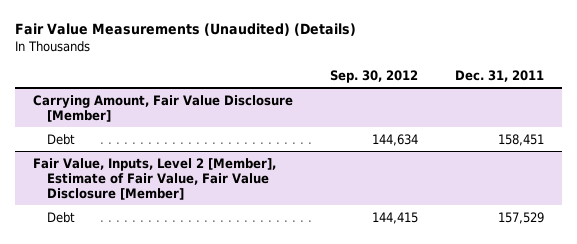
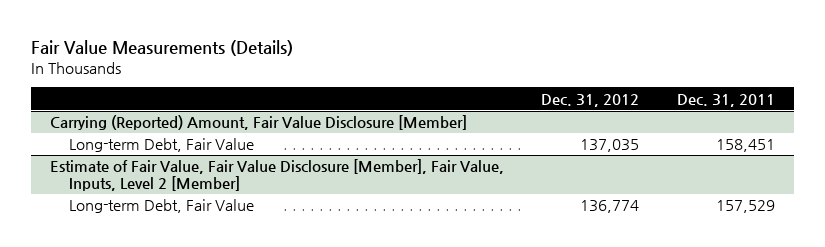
[14,22,356,36] Fair Value Measurements (Unaudited) (Details) -> [30,40,293,57] Fair Value Measurements (Details)
[329,69,418,83] Sep. 30, 2012 -> none
none -> [541,93,640,107] Dec. 31, 2012
[33,94,294,122] Carrying Amount, Fair Value Disclosure [Member] -> [49,115,467,131] Carrying (Reported) Amount, Fair Value Disclosure [Member]
[46,133,75,145] Debt -> [69,138,255,153] Long-term Debt, Fair Value
[33,157,277,200] Fair Value, Inputs, Level 2 [Member], Estimate of Fair Value, Fair Value Disclosure [Member] -> [49,159,504,192] Estimate of Fair Value, Fair Value Disclosure [Member], Fair Value, Inputs, Level 2 [Member]
[46,211,75,223] Debt -> [69,199,255,214] Long-term Debt, Fair Value

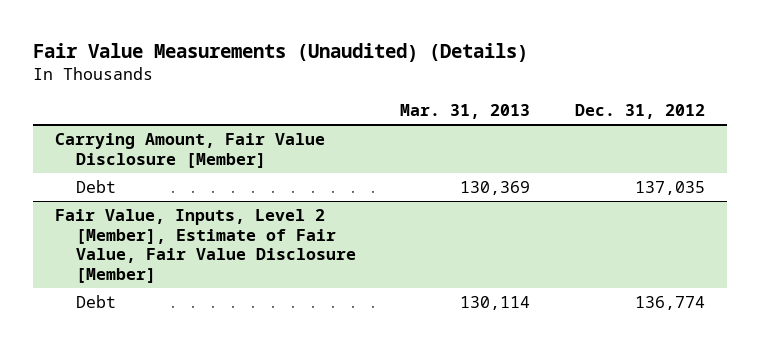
[30,40,293,57] Fair Value Measurements (Details) -> [32,42,528,62] Fair Value Measurements (Unaudited) (Details)
[676,93,775,107] Dec. 31, 2011 -> none
none -> [400,104,531,120] Mar. 31, 2013
[49,115,467,131] Carrying (Reported) Amount, Fair Value Disclosure [Member] -> [54,132,325,168] Carrying Amount, Fair Value Disclosure [Member]
[69,138,255,153] Long-term Debt, Fair Value -> [76,179,117,193] Debt
[49,159,504,192] Estimate of Fair Value, Fair Value Disclosure [Member], Fair Value, Inputs, Level 2 [Member] -> [54,208,357,284] Fair Value, Inputs, Level 2 [Member], Estimate of Fair Value, Fair Value Disclosure [Member]
[69,199,255,214] Long-term Debt, Fair Value -> [76,294,117,308] Debt

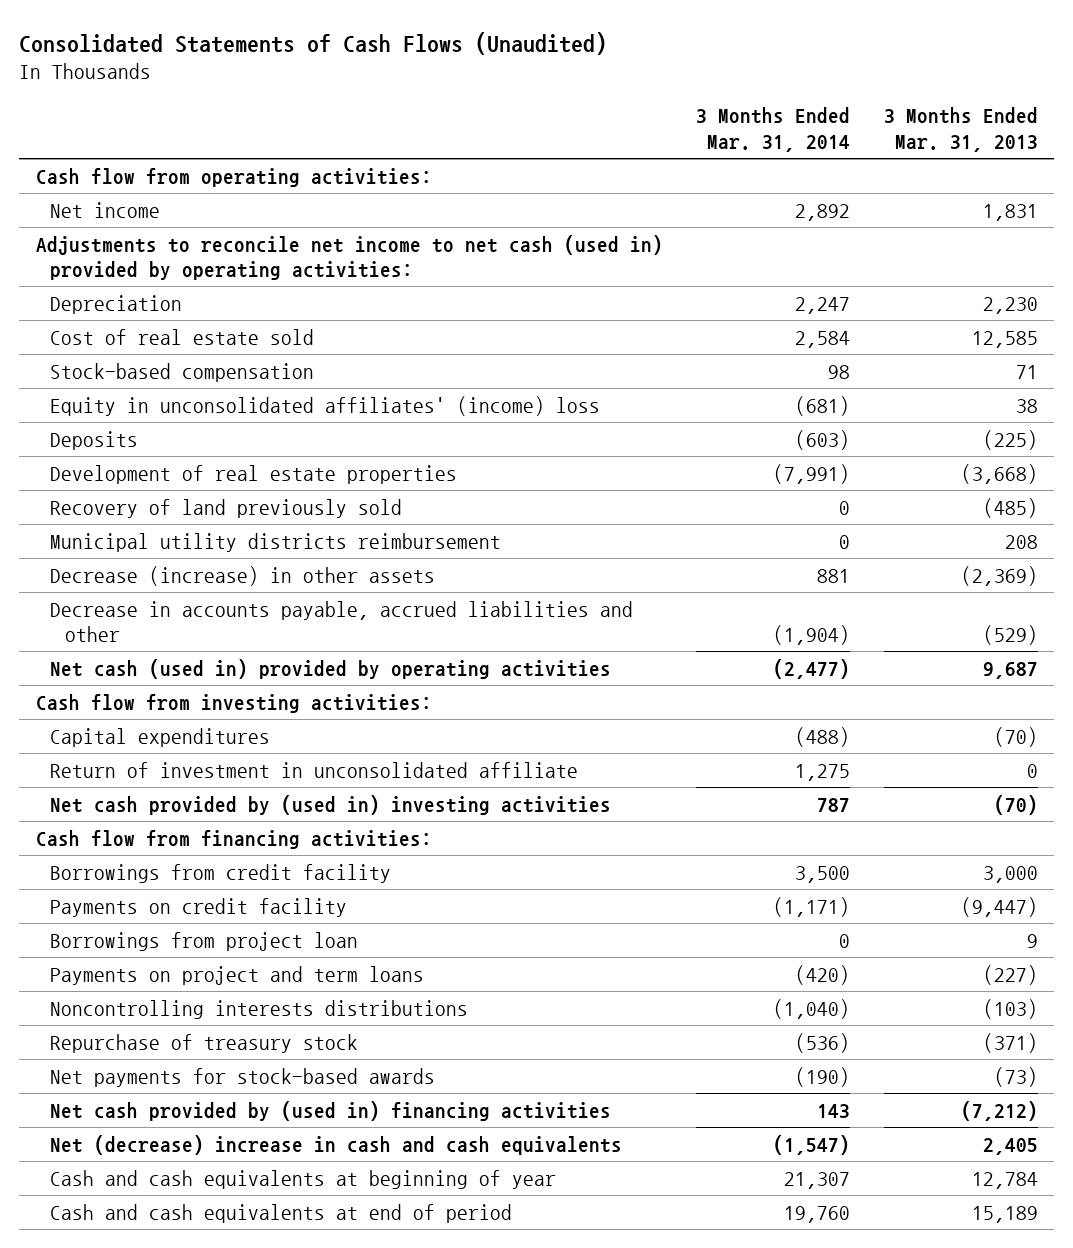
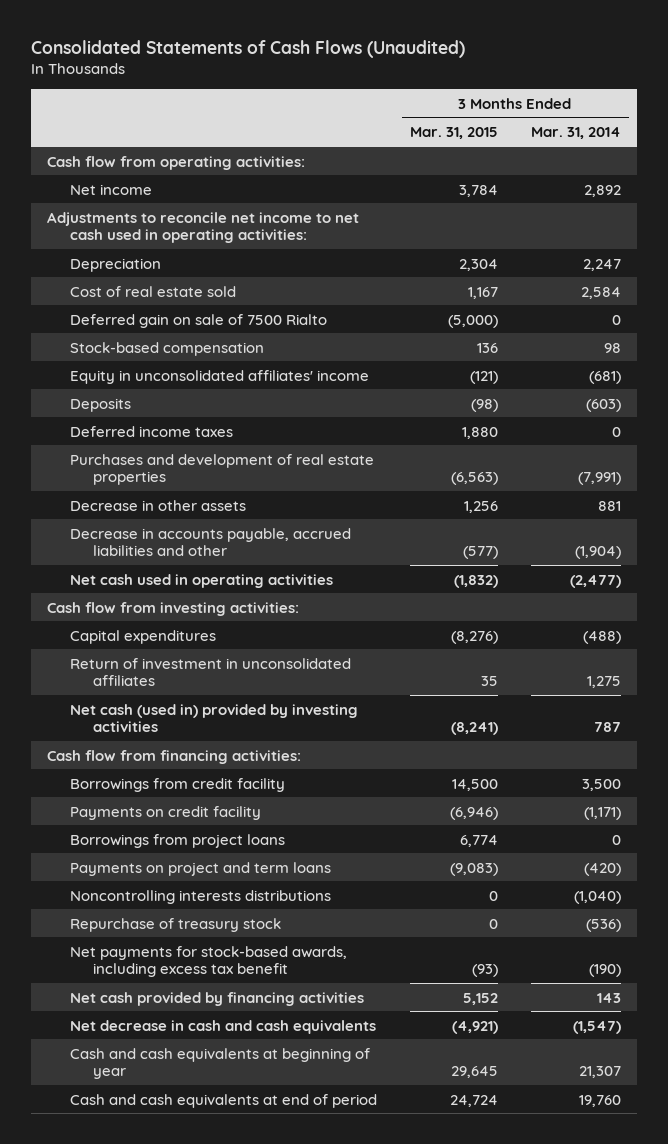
[883,107,1038,152] 3 Months Ended Mar. 31, 2013 -> none
none -> [410,127,499,140] Mar. 31, 2015
[35,234,663,280] Adjustments to reconcile net income to net cash (used in) provided by operating activities: -> [47,211,360,244] Adjustments to reconcile net income to net cash used in operating activities:
none -> [70,313,328,328] Deferred gain on sale of 7500 Rialto
[50,395,601,416] Equity in unconsolidated affiliates' (income) loss -> [70,369,370,384] Equity in unconsolidated affiliates' income
[50,498,403,518] Recovery of land previously sold -> none
[50,532,502,552] Municipal utility districts reimbursement -> none
none -> [70,425,234,437] Deferred income taxes
[50,464,458,484] Development of real estate properties -> [70,453,375,486] Purchases and development of real estate properties
[50,565,436,586] Decrease (increase) in other assets -> [70,499,247,511] Decrease in other assets
[50,658,612,679] Net cash (used in) provided by operating activities -> [70,573,334,588] Net cash used in operating activities
[50,761,579,778] Return of investment in unconsolidated affiliate -> [70,657,352,687] Return of investment in unconsolidated affiliates
[50,794,612,815] Net cash provided by (used in) investing activities -> [70,703,359,733] Net cash (used in) provided by investing activities
[50,931,359,951] Borrowings from project loan -> [70,833,286,848] Borrowings from project loans
[50,1067,436,1087] Net payments for stock-based awards -> [70,945,348,978] Net payments for stock-based awards, including excess tax benefit
[50,1100,612,1121] Net cash provided by (used in) financing activities -> [70,991,365,1006] Net cash provided by financing activities
[50,1134,623,1155] Net (decrease) increase in cash and cash equivalents -> [70,1019,377,1034] Net decrease in cash and cash equivalents

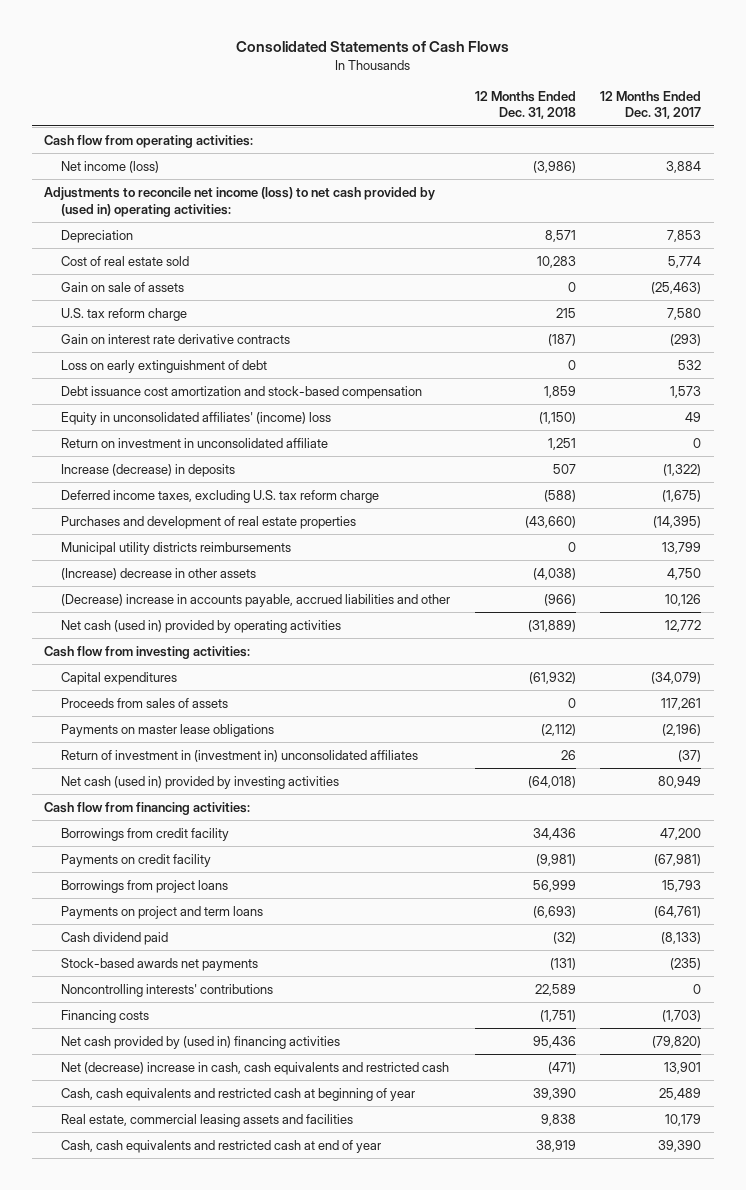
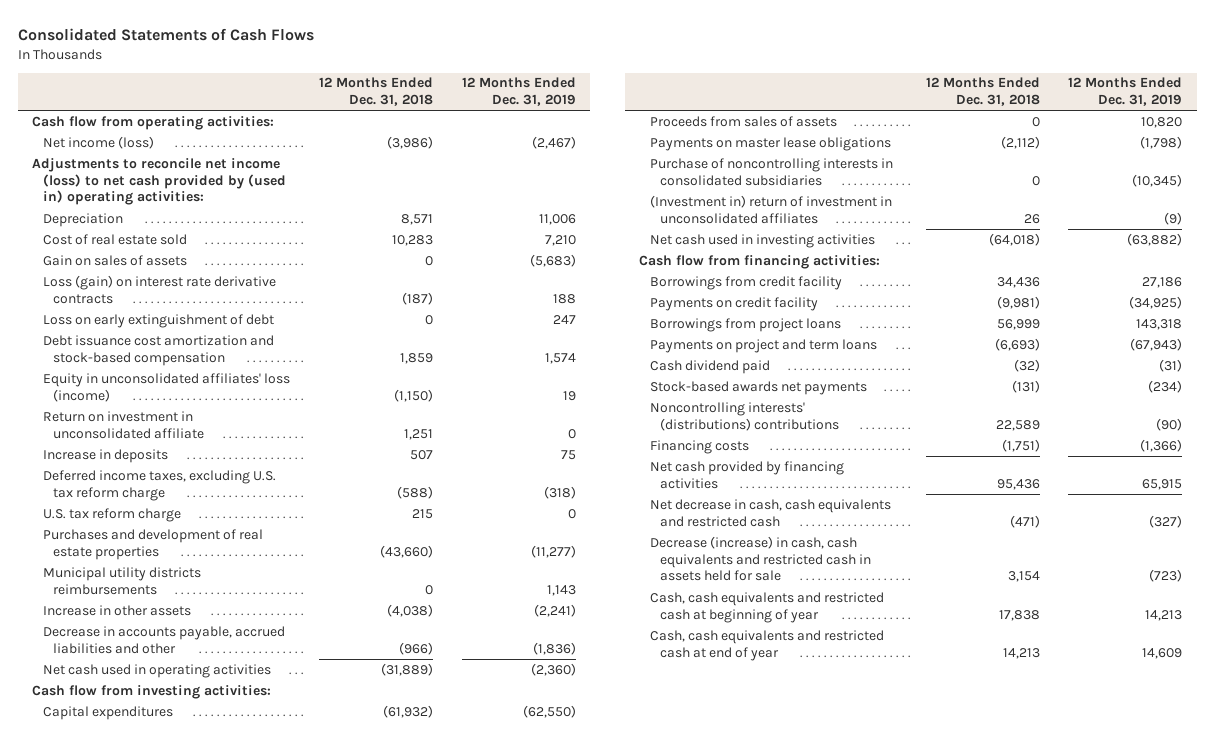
[600,90,702,120] 12 Months Ended Dec. 31, 2017 -> none
none -> [461,77,576,107] 12 Months Ended Dec. 31, 2019
[61,281,185,292] Gain on sale of assets -> [42,254,187,266] Gain on sales of assets
[61,333,291,344] Gain on interest rate derivative contracts -> [42,274,276,304] Loss (gain) on interest rate derivative contracts
[61,411,332,425] Equity in unconsolidated affiliates' (income) loss -> [42,372,290,402] Equity in unconsolidated affiliates' loss (income)
[61,463,236,477] Increase (decrease) in deposits -> [42,448,168,463] Increase in deposits
[61,307,188,321] U.S. tax reform charge -> [42,507,181,522] U.S. tax reform charge
[61,567,257,580] (Increase) decrease in other assets -> [42,604,191,616] Increase in other assets
[61,593,451,607] (Decrease) increase in accounts payable, accrued liabilities and other -> [42,625,285,654] Decrease in accounts payable, accrued liabilities and other
[61,619,342,633] Net cash (used in) provided by operating activities -> [42,663,271,678] Net cash used in operating activities
none -> [649,157,893,186] Purchase of noncontrolling interests in consolidated subsidiaries
[61,749,419,762] Return of investment in (investment in) unconsolidated affiliates -> [649,194,892,224] (Investment in) return of investment in unconsolidated affiliates
[61,775,340,789] Net cash (used in) provided by investing activities -> [649,233,875,248] Net cash used in investing activities
[61,983,274,997] Noncontrolling interests' contributions -> [649,401,840,431] Noncontrolling interests' (distributions) contributions
[61,1113,354,1127] Real estate, commercial leasing assets and facilities -> none
[61,1035,341,1049] Net cash provided by (used in) financing activities -> [649,460,844,489] Net cash provided by financing activities
[61,1061,450,1075] Net (decrease) increase in cash, cash equivalents and restricted cash -> [649,498,891,527] Net decrease in cash, cash equivalents and restricted cash
none -> [649,535,872,582] Decrease (increase) in cash, cash equivalents and restricted cash in assets held for sale
[532,1087,576,1100] 39,390 -> [998,609,1040,621] 17,838
[535,1139,576,1152] 38,919 -> [1002,647,1040,659] 14,213

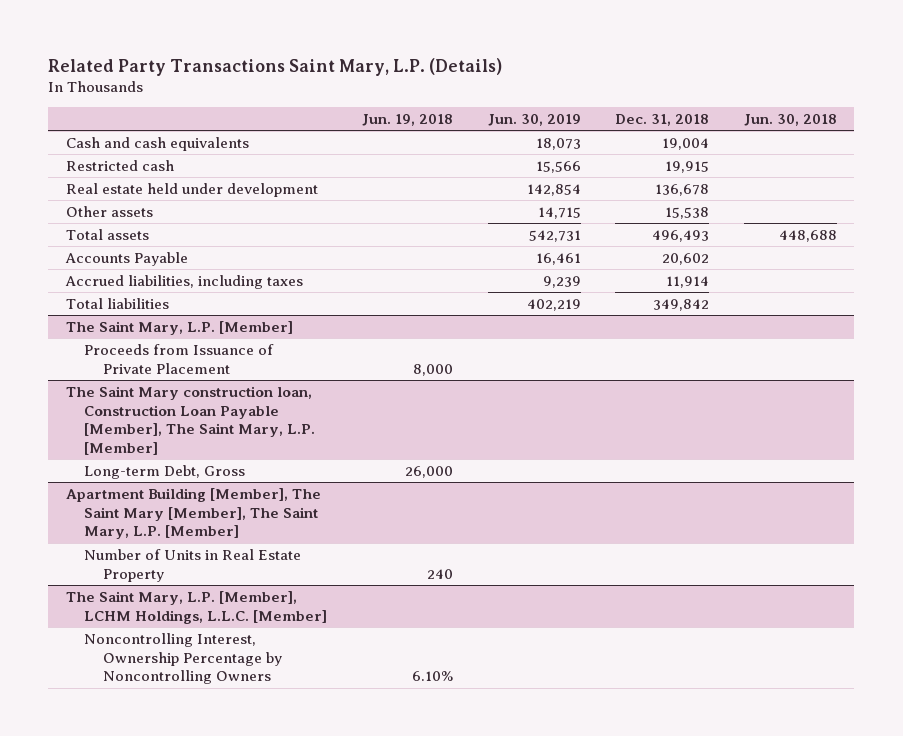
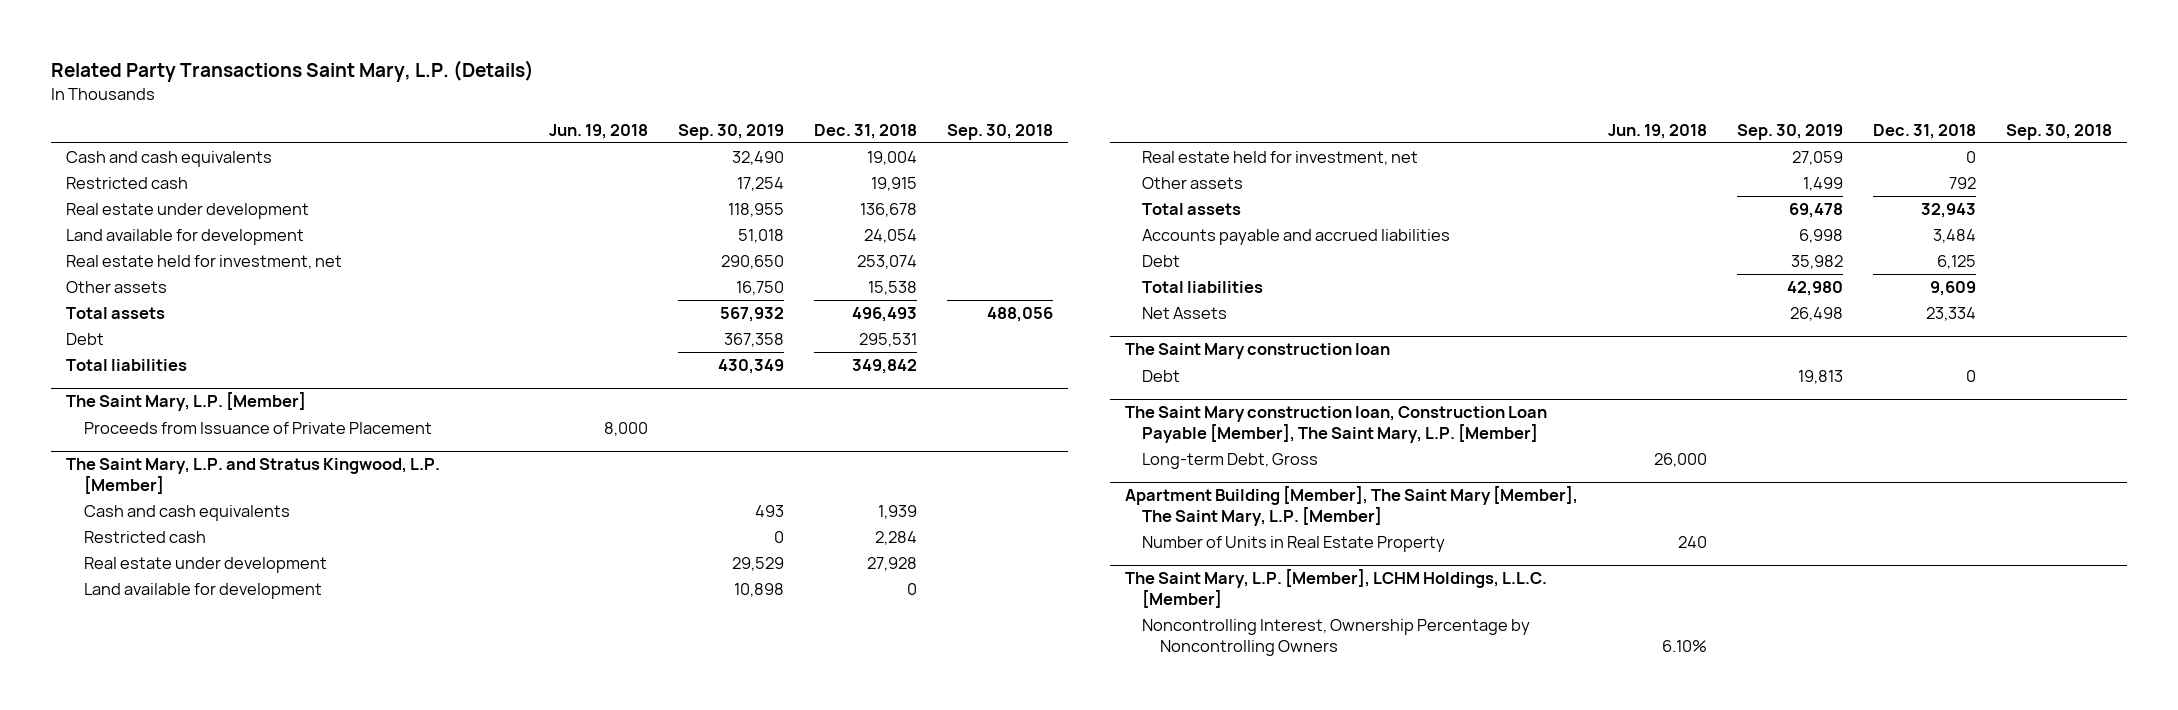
[487,113,581,126] Jun. 30, 2019 -> none
[744,113,838,126] Jun. 30, 2018 -> none
none -> [678,123,785,140] Sep. 30, 2019
none -> [947,123,1054,140] Sep. 30, 2018
[65,182,318,197] Real estate held under development -> [66,203,310,220] Real estate under development
none -> [66,229,305,246] Land available for development
none -> [66,255,343,270] Real estate held for investment, net
[64,251,188,266] Accounts Payable -> none
[64,274,303,289] Accrued liabilities, including taxes -> none
none -> [66,333,105,346] Debt
none -> [66,458,441,494] The Saint Mary, L.P. and Stratus Kingwood, L.P. [Member]
none -> [83,505,290,522] Cash and cash equivalents
none -> [83,531,206,544] Restricted cash
none -> [83,557,327,574] Real estate under development
none -> [83,583,322,600] Land available for development
none -> [1142,151,1419,166] Real estate held for investment, net
none -> [1142,177,1244,190] Other assets
none -> [1142,203,1242,216] Total assets
none -> [1142,229,1451,246] Accounts payable and accrued liabilities
none -> [1142,255,1181,268] Debt
none -> [1142,281,1264,294] Total liabilities
none -> [1142,307,1228,320] Net Assets
none -> [1124,343,1390,360] The Saint Mary construction loan
none -> [1142,370,1181,383] Debt

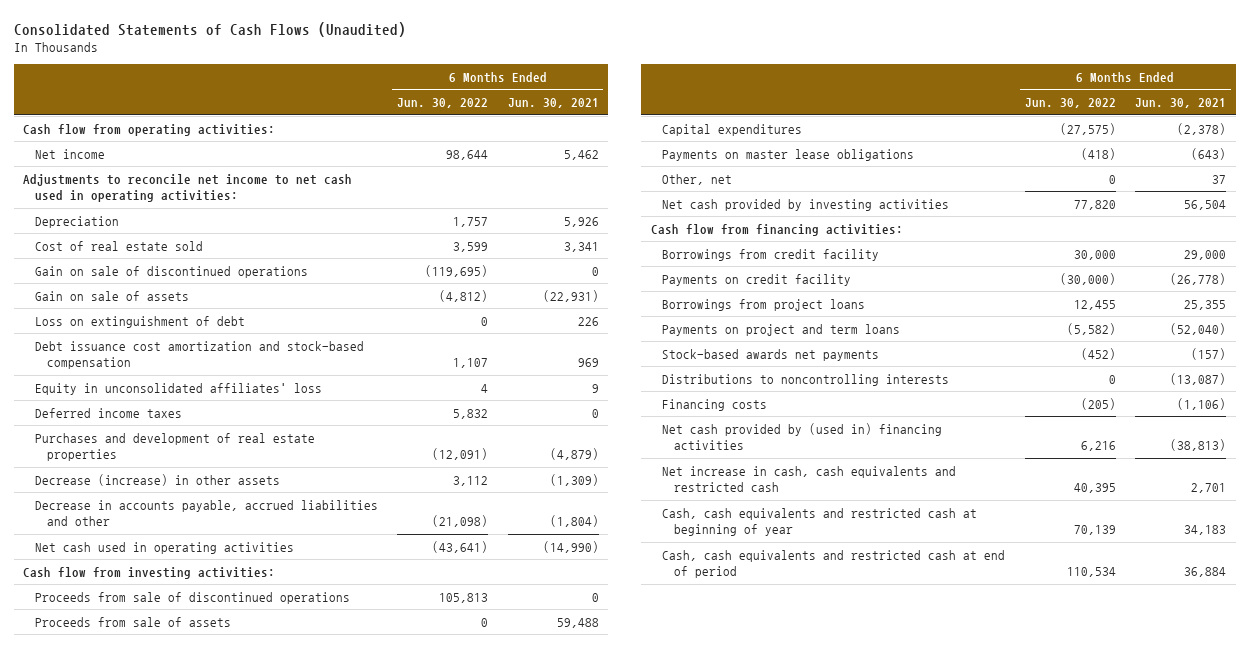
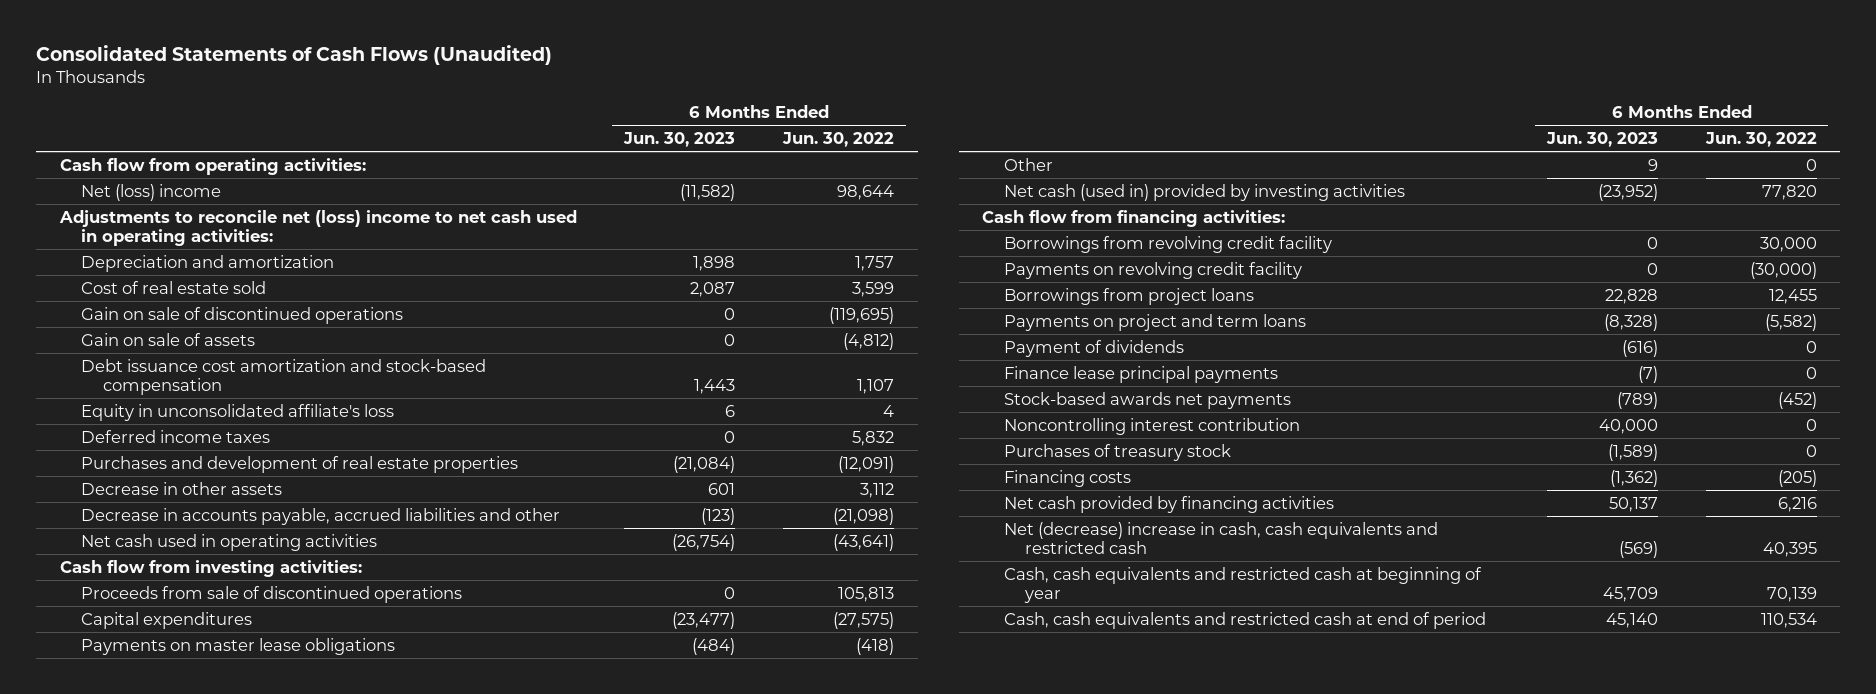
[507,98,599,109] Jun. 30, 2021 -> none
none -> [623,132,736,148] Jun. 30, 2023
[34,148,105,159] Net income -> [81,183,222,201] Net (loss) income
[23,173,353,203] Adjustments to reconcile net income to net cash used in operating activities: -> [58,209,577,246] Adjustments to reconcile net (loss) income to net cash used in operating activities:
[34,215,119,228] Depreciation -> [81,254,335,272] Depreciation and amortization
[34,315,245,328] Loss on extinguishment of debt -> none
[34,382,322,395] Equity in unconsolidated affiliates' loss -> [81,403,395,421] Equity in unconsolidated affiliate's loss
[34,473,280,486] Decrease (increase) in other assets -> [81,481,283,495] Decrease in other assets
[34,616,231,627] Proceeds from sale of assets -> none
[662,173,733,185] Other, net -> [1003,157,1053,171] Other
[662,198,950,211] Net cash provided by investing activities -> [1003,183,1405,201] Net cash (used in) provided by investing activities
[662,248,880,261] Borrowings from credit facility -> [1003,235,1332,253] Borrowings from revolving credit facility
[662,273,852,286] Payments on credit facility -> [1003,261,1302,279] Payments on revolving credit facility
none -> [1003,339,1184,357] Payment of dividends
none -> [1003,365,1278,383] Finance lease principal payments
[662,373,950,386] Distributions to noncontrolling interests -> none
none -> [1003,417,1300,435] Noncontrolling interest contribution
none -> [1003,443,1231,461] Purchases of treasury stock
[662,422,943,451] Net cash provided by (used in) financing activities -> [1003,495,1334,513] Net cash provided by financing activities
[662,465,957,493] Net increase in cash, cash equivalents and restricted cash -> [1003,521,1438,554] Net (decrease) increase in cash, cash equivalents and restricted cash

